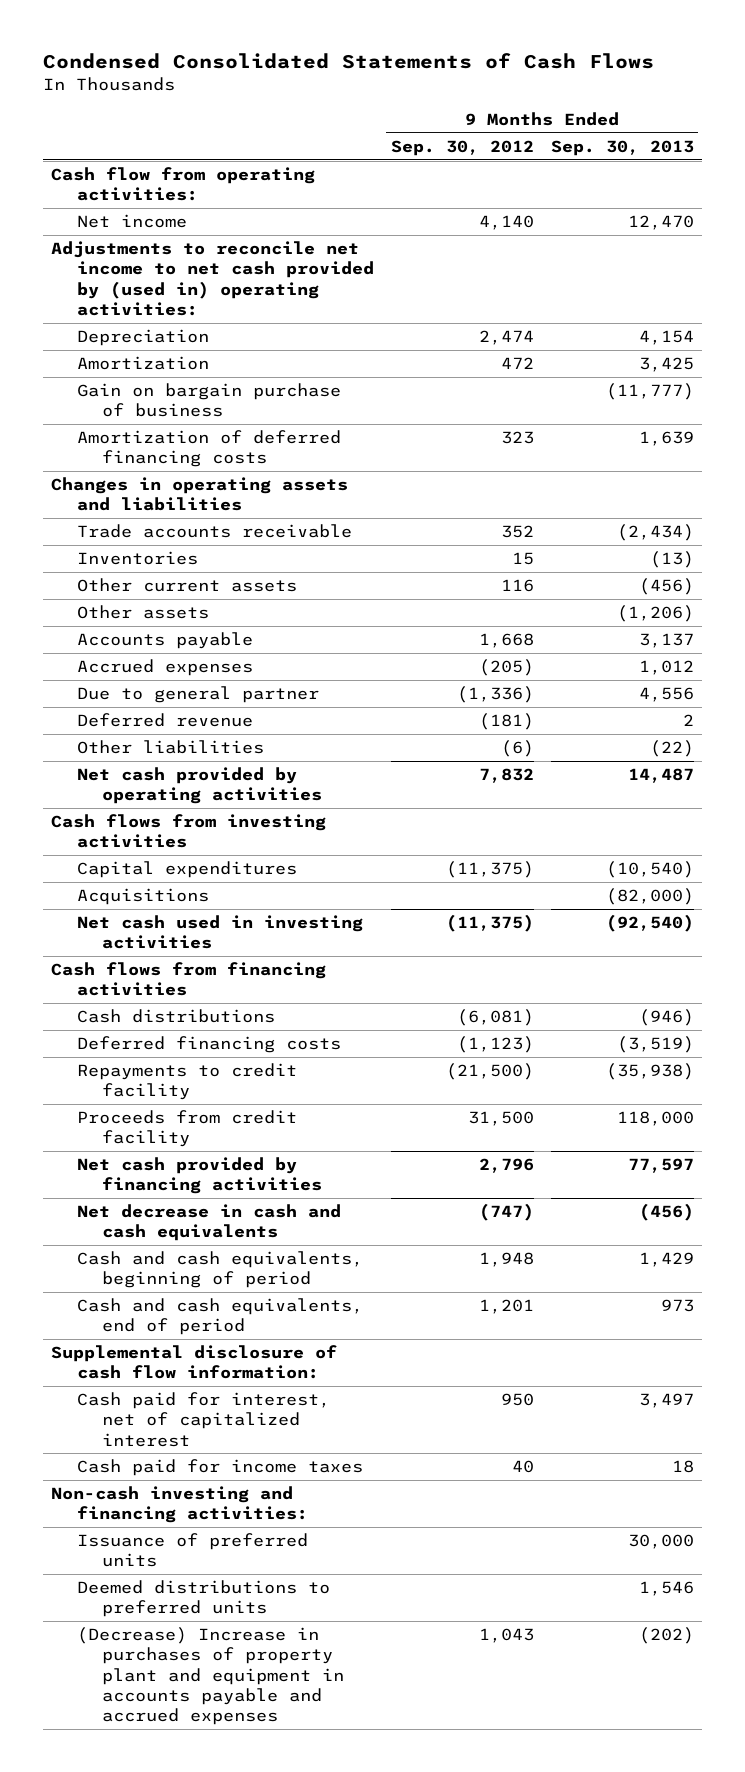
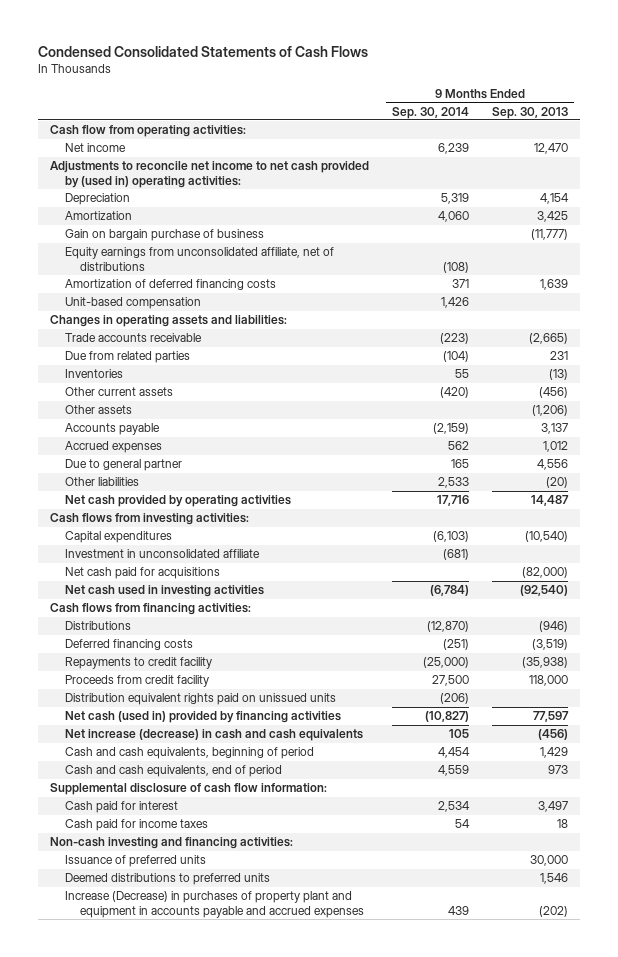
[390,140,534,157] Sep. 30, 2012 -> none
none -> [391,106,469,119] Sep. 30, 2014
none -> [64,247,334,271] Equity earnings from unconsolidated affiliate, net of distributions
none -> [64,297,201,310] Unit-based compensation
[51,477,349,512] Changes in operating assets and liabilities -> [49,315,287,328] Changes in operating assets and liabilities:
[616,524,694,542] (2,434) -> [529,333,569,345] (2,665)
none -> [64,351,190,364] Due from related parties
[76,713,253,728] Deferred revenue -> none
[649,740,694,758] (22) -> [546,477,569,489] (20)
[51,814,327,849] Cash flows from investing activities -> [49,513,249,526] Cash flows from investing activities:
none -> [64,549,260,559] Investment in unconsolidated affiliate
[76,888,209,906] Acquisitions -> [64,567,220,580] Net cash paid for acquisitions
[51,962,327,997] Cash flows from financing activities -> [49,603,251,616] Cash flows from financing activities:
[76,1009,275,1024] Cash distributions -> [64,621,131,631] Distributions
none -> [64,693,336,706] Distribution equivalent rights paid on unissued units
[76,1157,322,1195] Net cash provided by financing activities -> [64,711,341,724] Net cash (used in) provided by financing activities
[76,1204,341,1242] Net decrease in cash and cash equivalents -> [64,729,363,742] Net increase (decrease) in cash and cash equivalents
[76,1392,330,1447] Cash paid for interest, net of capitalized interest -> [64,801,178,814] Cash paid for interest
[76,1627,344,1726] (Decrease) Increase in purchases of property plant and equipment in accounts payable and accrued expenses -> [64,891,364,918] Increase (Decrease) in purchases of property plant and equipment in accounts payable and accrued expenses

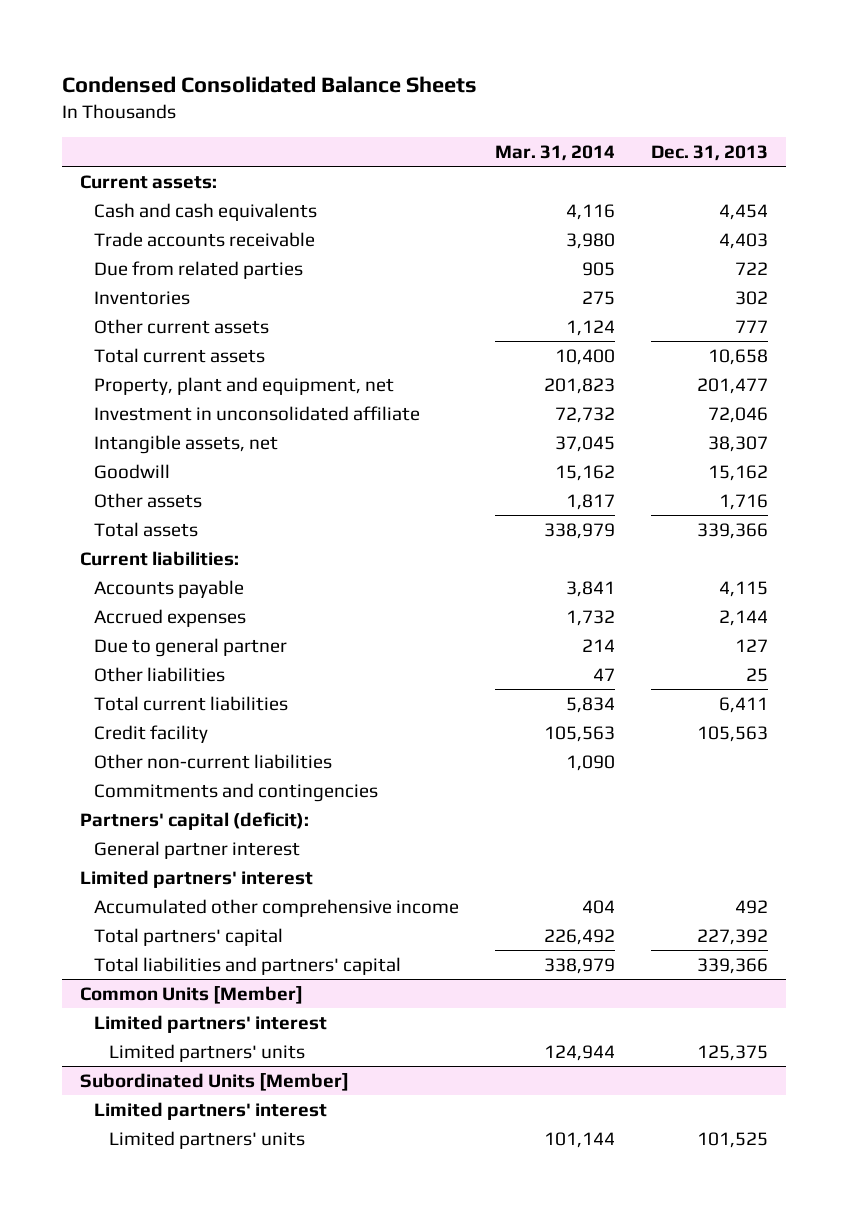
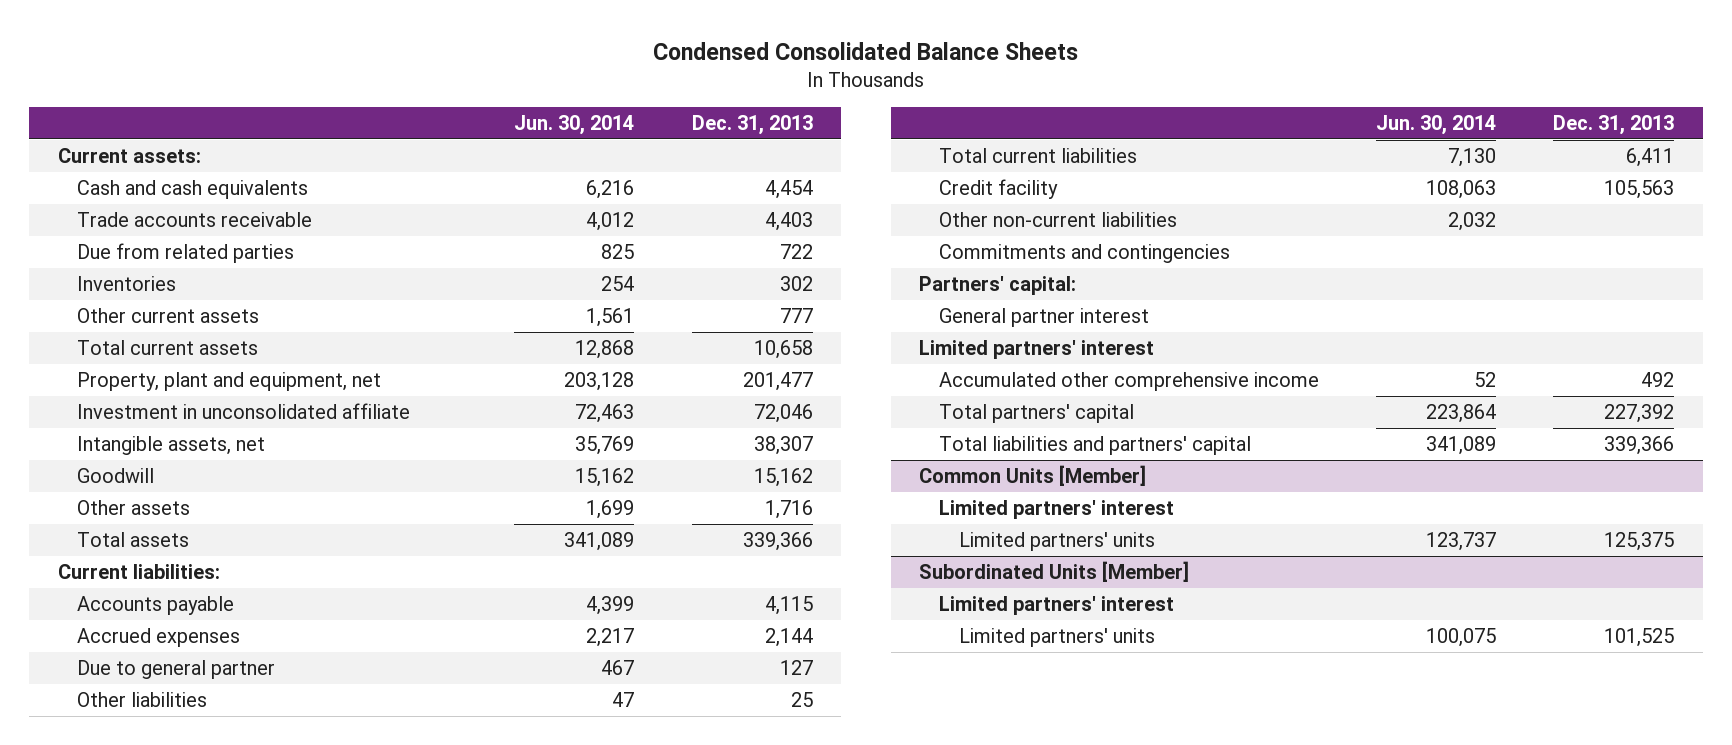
[495,144,616,161] Mar. 31, 2014 -> none
none -> [514,114,635,135] Jun. 30, 2014
[80,811,310,830] Partners' capital (deficit): -> [919,276,1077,296] Partners' capital:

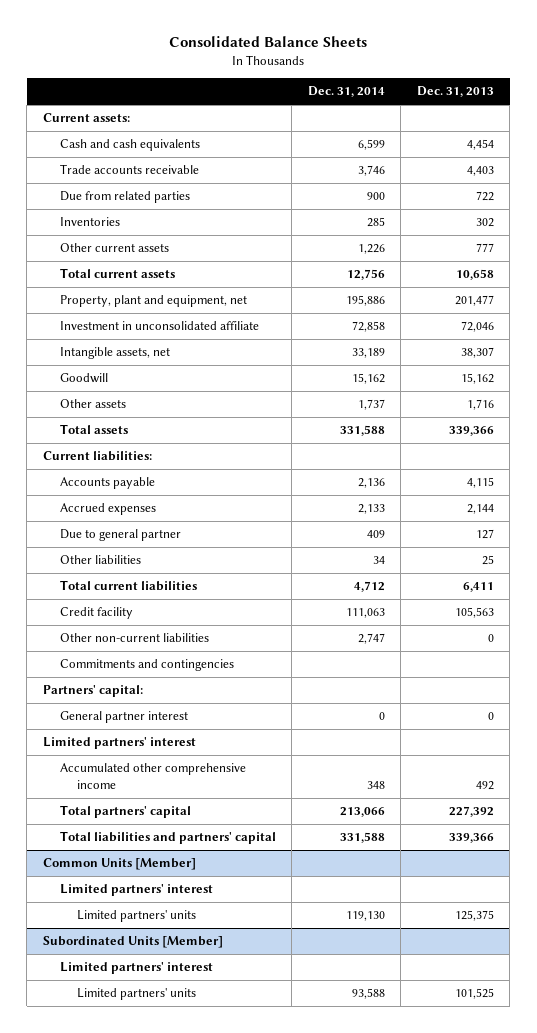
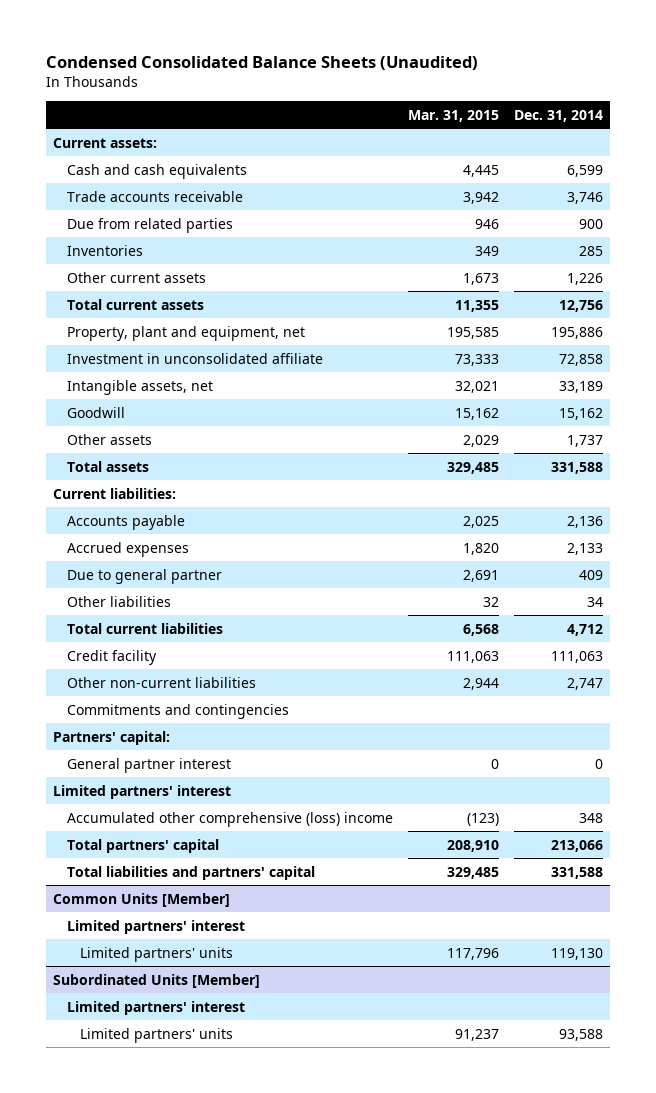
[169,36,368,48] Consolidated Balance Sheets -> [45,55,478,70] Condensed Consolidated Balance Sheets (Unaudited)
[416,86,494,98] Dec. 31, 2013 -> none
none -> [407,109,499,122] Mar. 31, 2015
[59,763,246,789] Accumulated other comprehensive income -> [66,811,393,827] Accumulated other comprehensive (loss) income

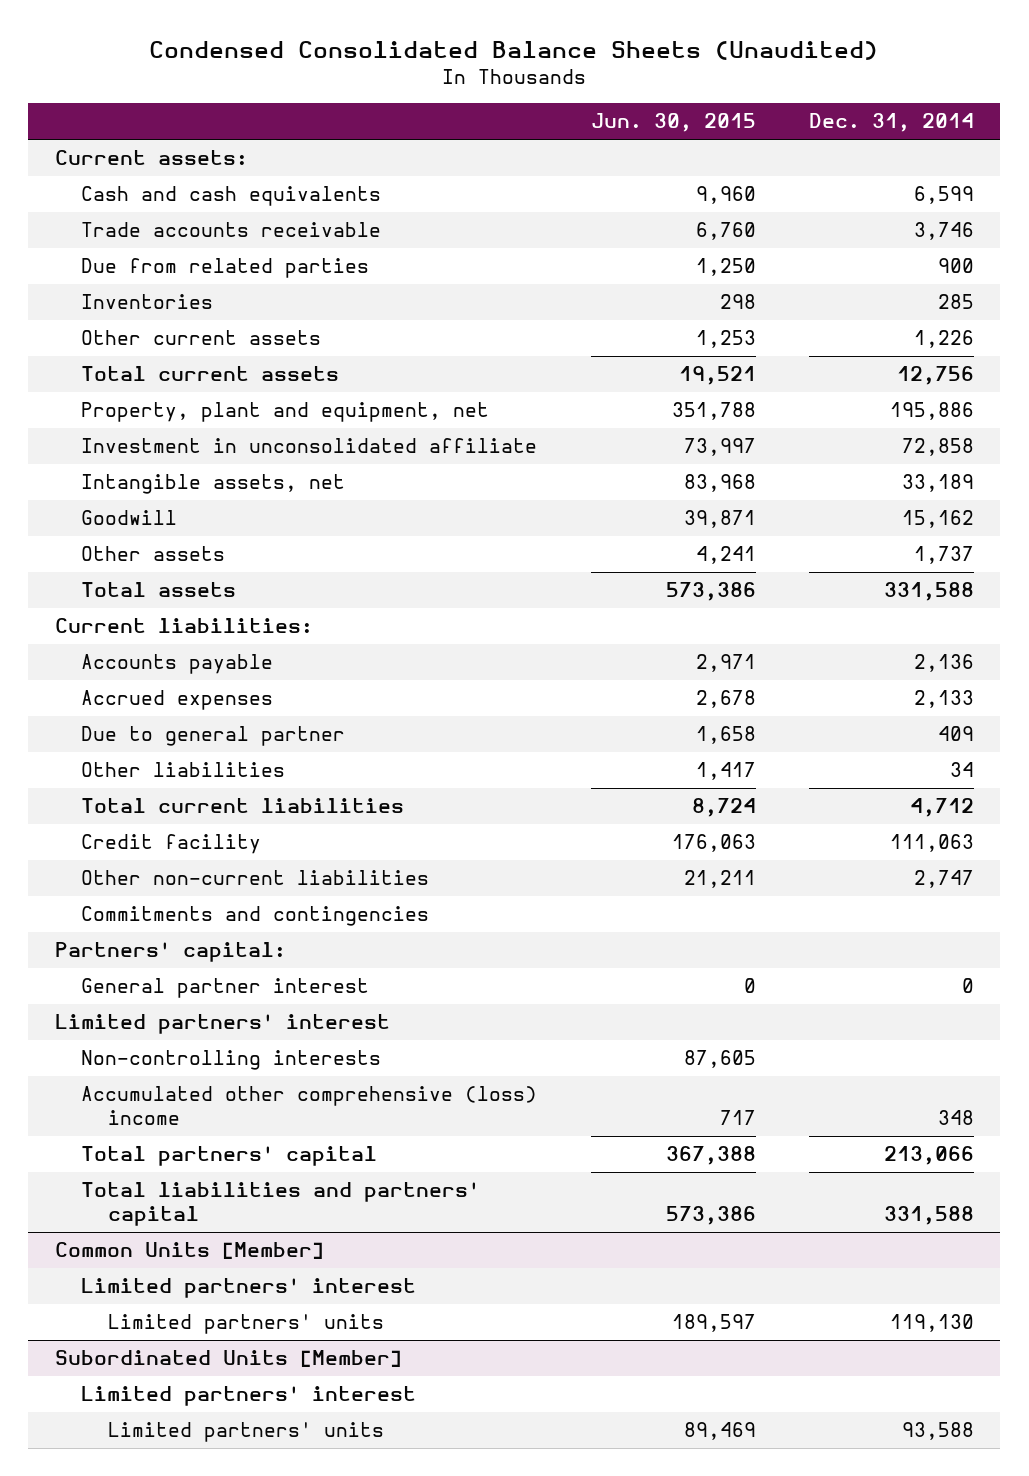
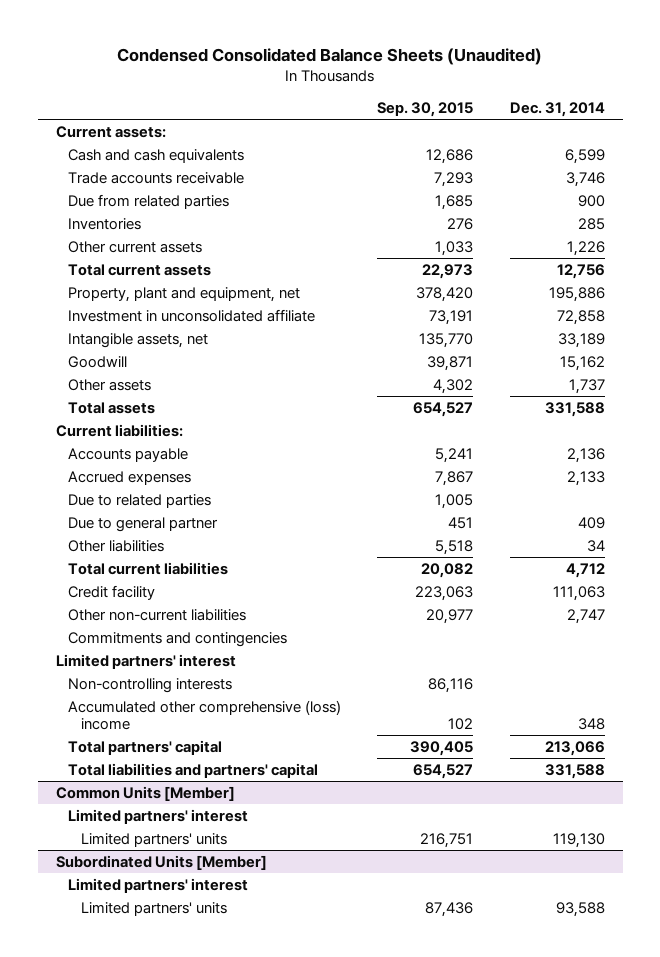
[590,113,756,133] Jun. 30, 2015 -> none
none -> [377,102,474,118] Sep. 30, 2015
none -> [68,493,212,508] Due to related parties
[54,942,286,963] Partners' capital: -> none
[81,978,370,999] General partner interest -> none

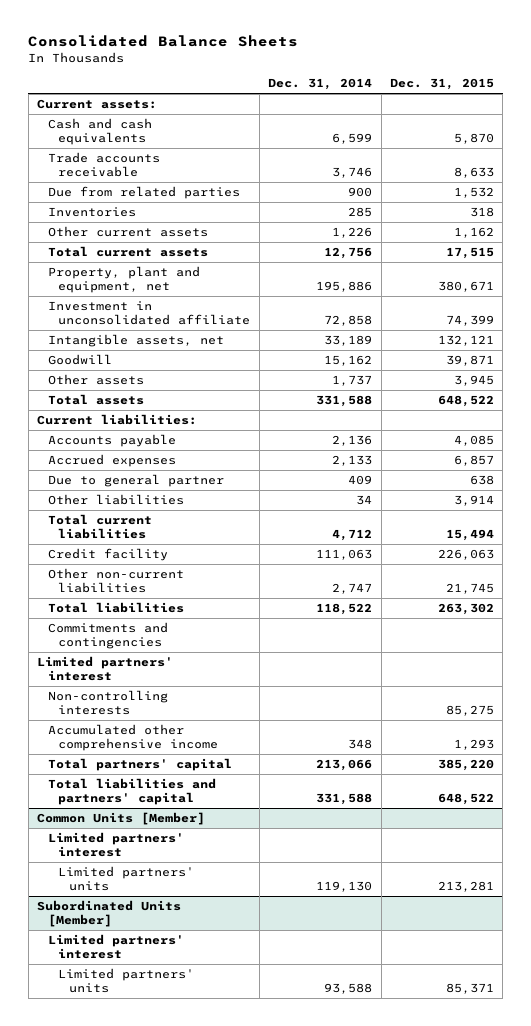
[117,48,543,66] Condensed Consolidated Balance Sheets (Unaudited) -> [28,35,299,48] Consolidated Balance Sheets
[377,102,474,118] Sep. 30, 2015 -> none
none -> [390,78,495,91] Dec. 31, 2015
[68,493,212,508] Due to related parties -> none
none -> [47,601,184,613] Total liabilities
[68,699,342,731] Accumulated other comprehensive (loss) income -> [47,723,219,752] Accumulated other comprehensive income

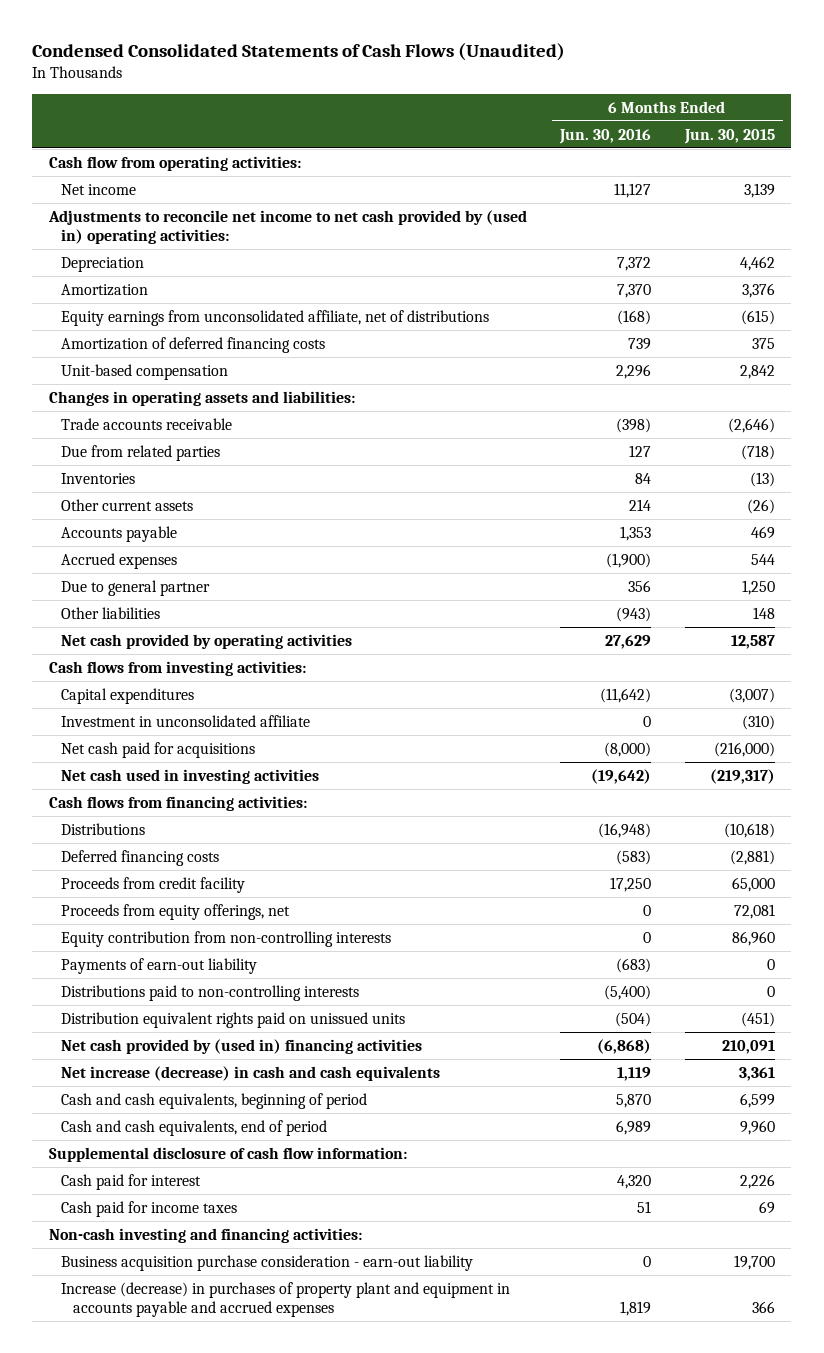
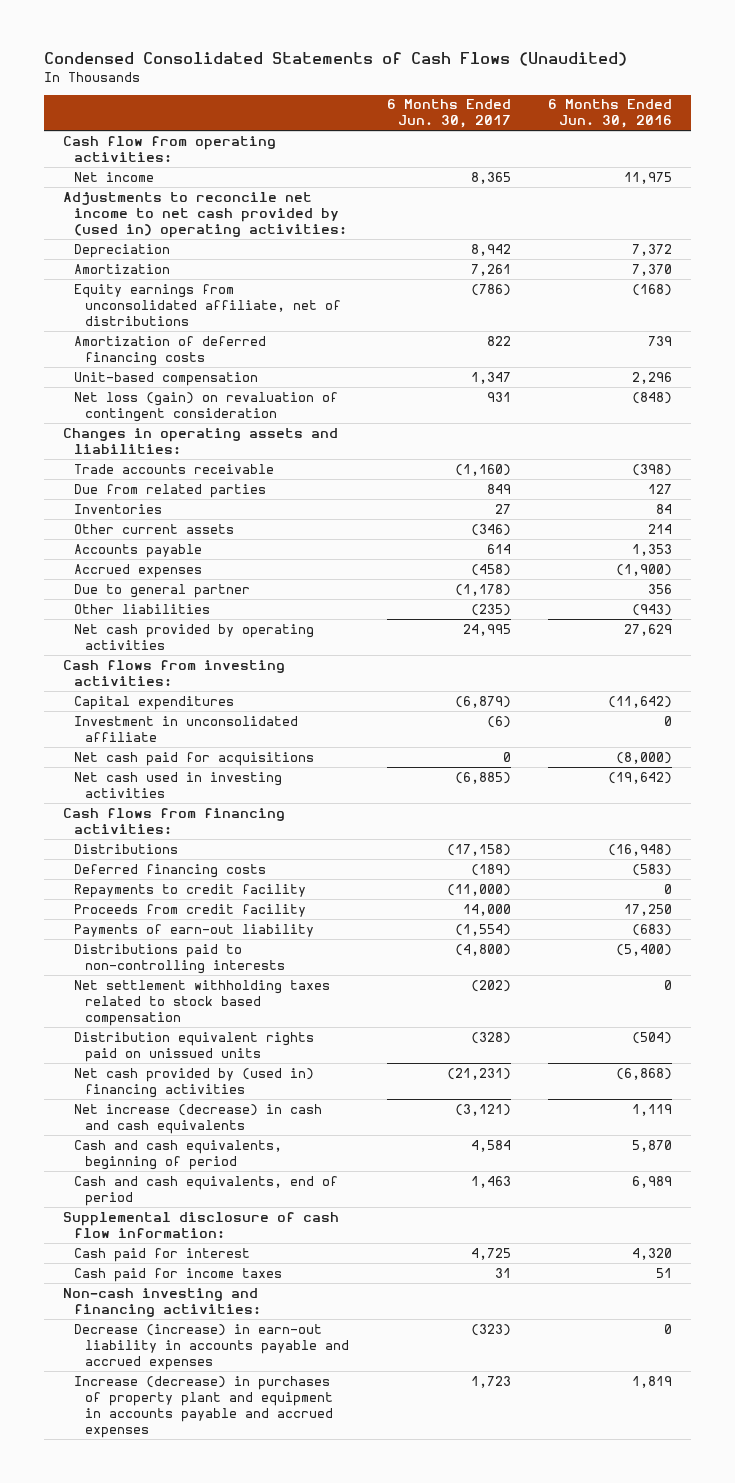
[683,128,775,144] Jun. 30, 2015 -> none
none -> [386,99,511,129] 6 Months Ended Jun. 30, 2017
[614,182,652,198] 11,127 -> [624,171,673,184] 11,975
none -> [73,391,338,422] Net loss (gain) on revaluation of contingent consideration
none -> [73,883,306,898] Repayments to credit facility
[60,903,290,920] Proceeds from equity offerings, net -> none
[60,930,391,947] Equity contribution from non-controlling interests -> none
none -> [73,979,330,1026] Net settlement withholding taxes related to stock based compensation
[60,1254,473,1271] Business acquisition purchase consideration - earn-out liability -> none
none -> [73,1323,349,1370] Decrease (increase) in earn-out liability in accounts payable and accrued expenses

